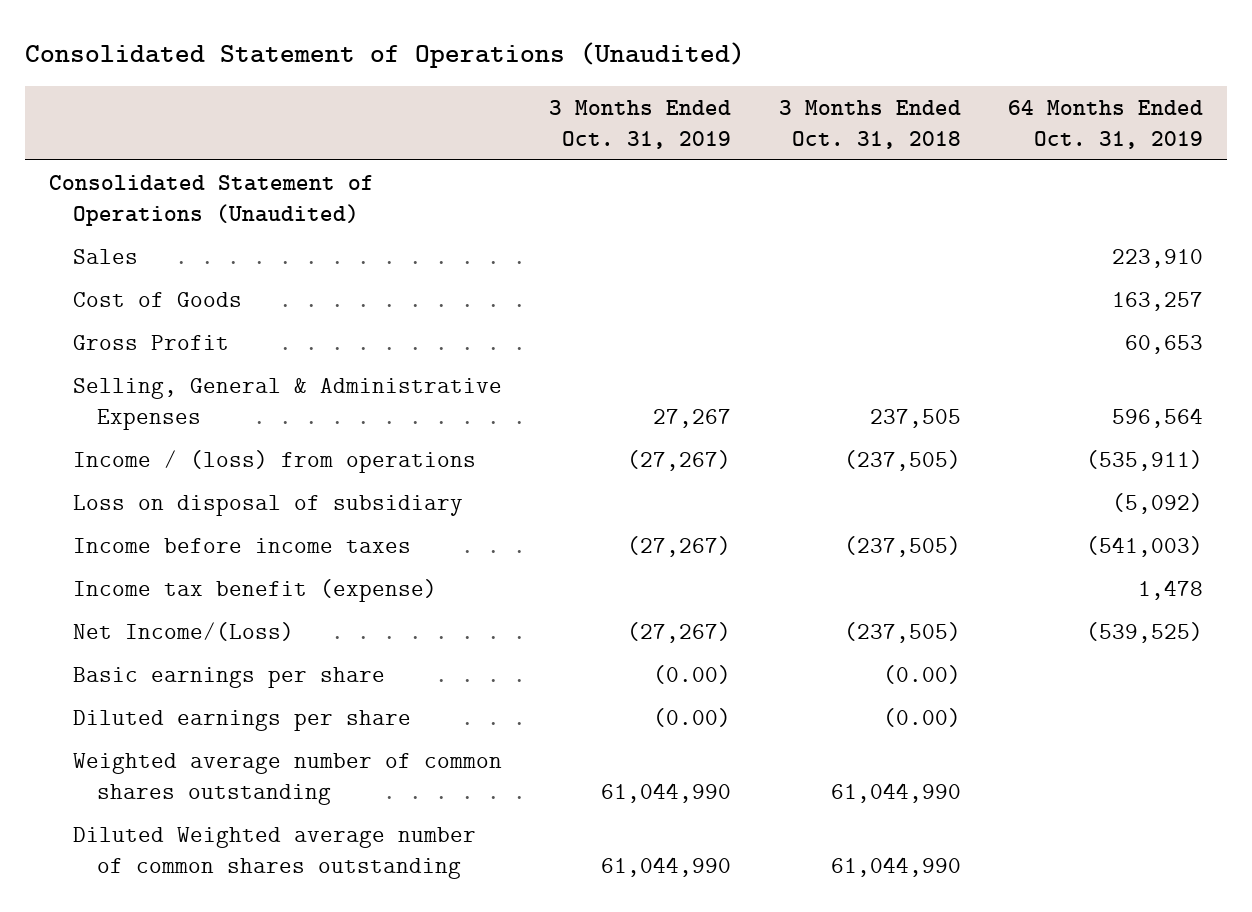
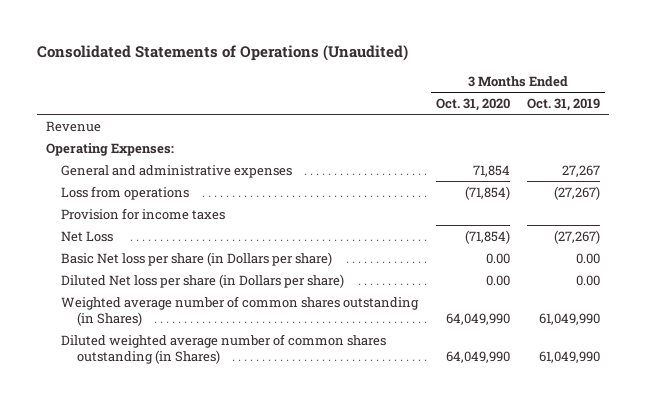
[24,41,745,68] Consolidated Statement of Operations (Unaudited) -> [36,45,408,62] Consolidated Statements of Operations (Unaudited)
[778,99,961,149] 3 Months Ended Oct. 31, 2018 -> none
[1008,99,1204,149] 64 Months Ended Oct. 31, 2019 -> none
none -> [435,98,510,112] Oct. 31, 2020
[48,174,374,226] Consolidated Statement of Operations (Unaudited) -> none
[72,291,242,307] Cost of Goods -> none
[72,334,229,350] Gross Profit -> none
[72,494,463,516] Loss on disposal of subsidiary -> none
[72,537,411,553] Income before income taxes -> none
[72,248,138,264] Sales -> [45,120,101,132] Revenue
none -> [45,142,174,156] Operating Expenses:
[72,377,502,430] Selling, General & Administrative Expenses -> [61,164,293,178] General and administrative expenses
[72,449,476,473] Income / (loss) from operations -> [61,185,190,200] Loss from operations
[72,578,437,602] Income tax benefit (expense) -> [61,207,226,220] Provision for income taxes
[72,621,294,641] Net Income/(Loss) -> [61,230,114,242] Net Loss
[72,666,385,688] Basic earnings per share -> [61,251,333,266] Basic Net loss per share (in Dollars per share)
[653,664,732,684] (0.00) -> [576,252,601,264] 0.00
[72,709,411,731] Diluted earnings per share -> [61,273,345,288] Diluted Net loss per share (in Dollars per share)
[653,707,732,727] (0.00) -> [576,274,601,286] 0.00
[72,752,502,805] Weighted average number of common shares outstanding -> [61,295,420,326] Weighted average number of common shares outstanding (in Shares)
[601,782,732,803] 61,044,990 -> [539,312,601,325] 61,049,990
[72,826,476,879] Diluted Weighted average number of common shares outstanding -> [61,333,387,364] Diluted weighted average number of common shares outstanding (in Shares)
[601,856,732,877] 61,044,990 -> [539,350,601,363] 61,049,990

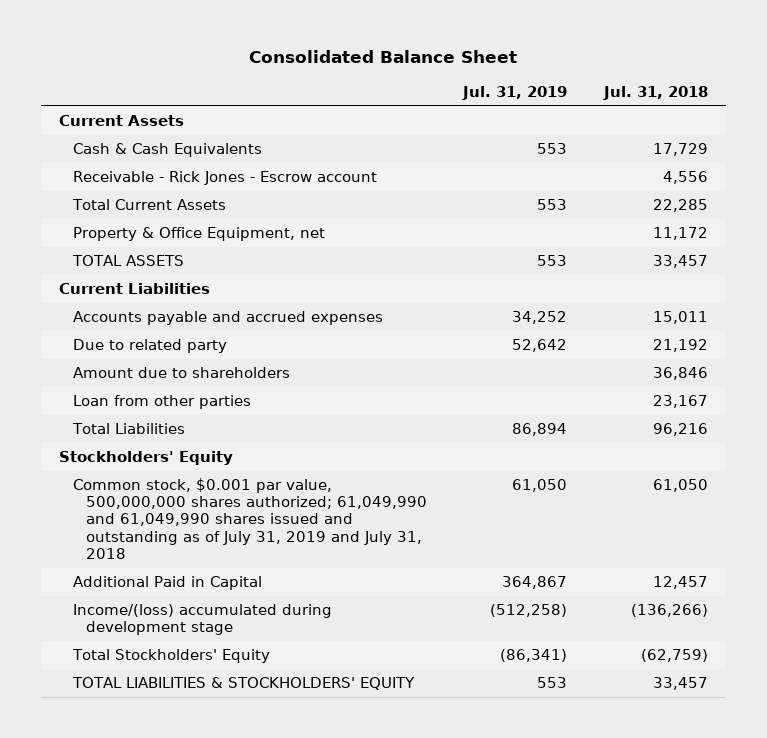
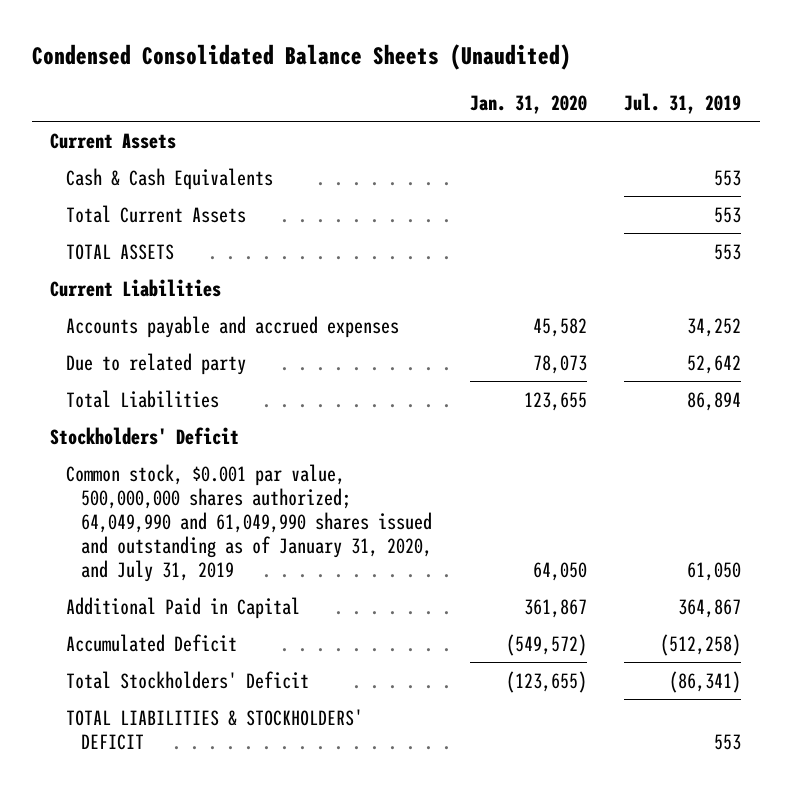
[249,50,518,64] Consolidated Balance Sheet -> [31,43,571,70] Condensed Consolidated Balance Sheets (Unaudited)
[602,85,708,100] Jul. 31, 2018 -> none
none -> [469,95,587,115] Jan. 31, 2020
[72,171,377,186] Receivable - Rick Jones - Escrow account -> none
[72,227,325,242] Property & Office Equipment, net -> none
[72,367,290,379] Amount due to shareholders -> none
[72,395,251,410] Loan from other parties -> none
[59,451,234,466] Stockholders' Equity -> [50,426,240,445] Stockholders' Deficit
[72,478,428,559] Common stock, $0.001 par value, 500,000,000 shares authorized; 61,049,990 and 61,049,990 shares issued and outstanding as of July 31, 2019 and July 31, 2018 -> [65,463,433,582] Common stock, $0.001 par value, 500,000,000 shares authorized; 64,049,990 and 61,049,990 shares issued and outstanding as of January 31, 2020, and July 31, 2019
[72,604,332,636] Income/(loss) accumulated during development stage -> [65,633,237,652] Accumulated Deficit
[71,649,270,664] Total Stockholders' Equity -> [65,670,309,689] Total Stockholders' Deficit
[71,677,415,691] TOTAL LIABILITIES & STOCKHOLDERS' EQUITY -> [65,708,363,750] TOTAL LIABILITIES & STOCKHOLDERS' DEFICIT

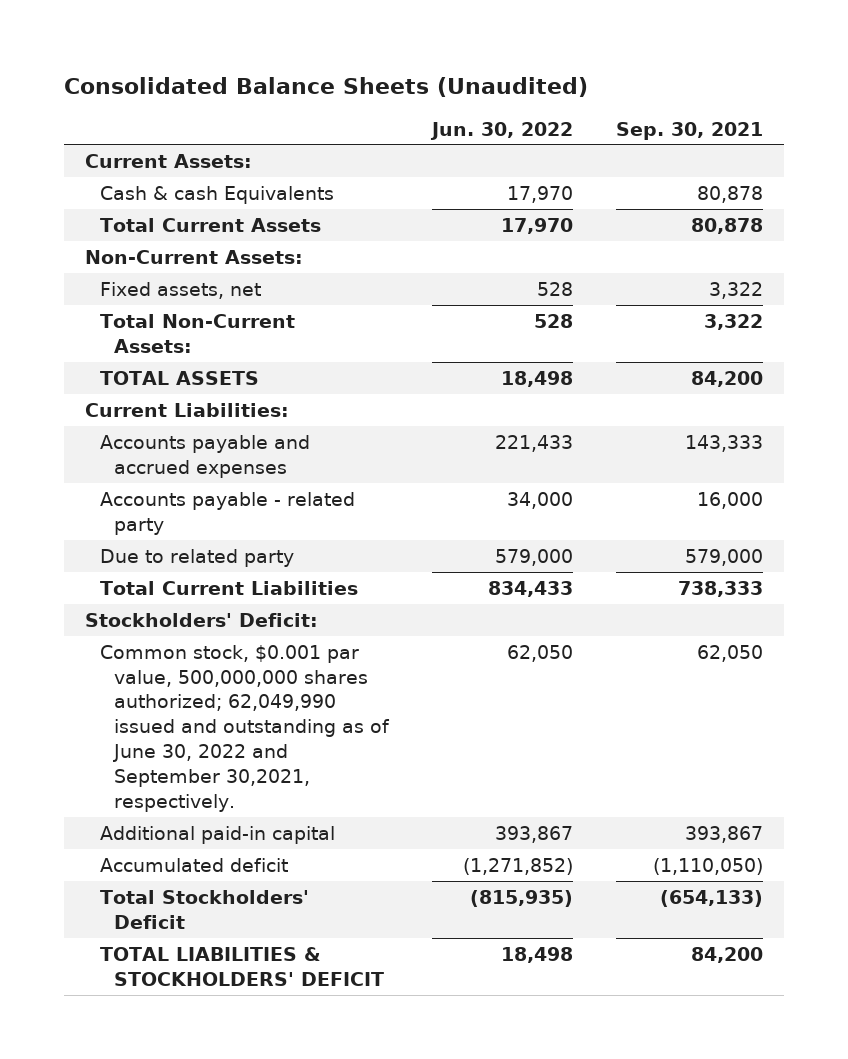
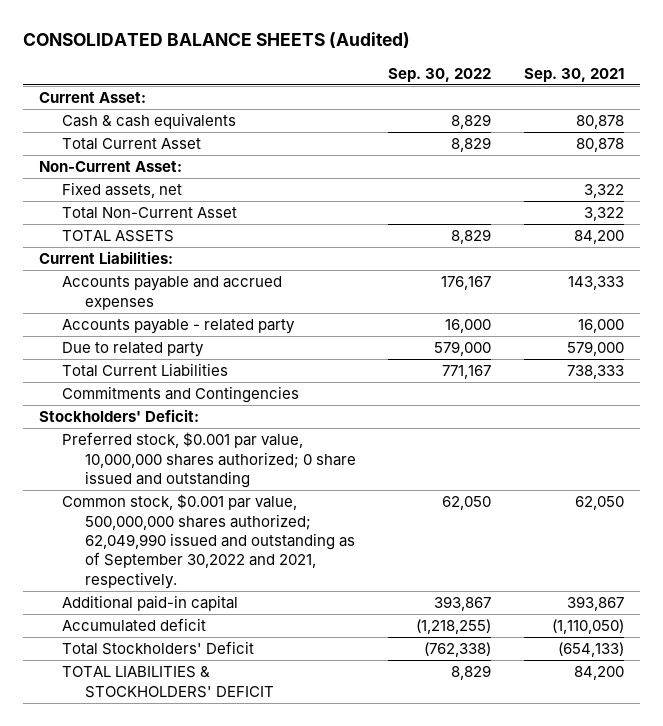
[63,76,588,97] Consolidated Balance Sheets (Unaudited) -> [22,32,410,49] CONSOLIDATED BALANCE SHEETS (Audited)
[429,121,573,140] Jun. 30, 2022 -> none
none -> [388,67,492,82] Sep. 30, 2022
[85,153,253,168] Current Assets: -> [38,92,146,104] Current Asset:
[99,185,334,204] Cash & cash Equivalents -> [61,113,236,130] Cash & cash equivalents
[99,217,321,232] Total Current Assets -> [61,138,201,151] Total Current Asset
[85,249,304,264] Non-Current Assets: -> [38,161,182,173] Non-Current Asset:
[99,313,295,353] Total Non-Current Assets: -> [61,207,237,220] Total Non-Current Asset
none -> [61,386,299,404] Commitments and Contingencies
none -> [61,432,356,488] Preferred stock, $0.001 par value, 10,000,000 shares authorized; 0 share issued and outstanding
[99,644,391,812] Common stock, $0.001 par value, 500,000,000 shares authorized; 62,049,990 issued and outstanding as of June 30, 2022 and September 30,2021, respectively. -> [61,494,355,589] Common stock, $0.001 par value, 500,000,000 shares authorized; 62,049,990 issued and outstanding as of September 30,2022 and 2021, respectively.

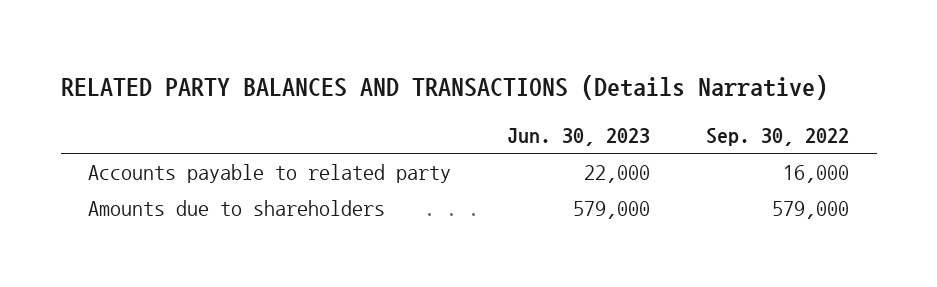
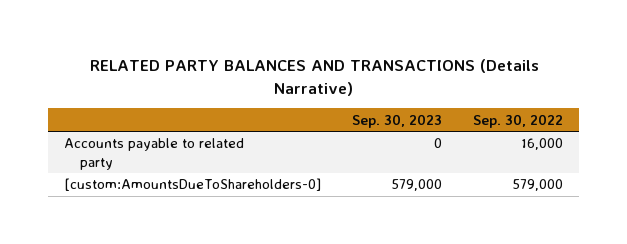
[507,128,651,147] Jun. 30, 2023 -> none
none -> [352,113,443,128] Sep. 30, 2023
[88,200,386,217] Amounts due to shareholders -> [63,178,321,192] [custom:AmountsDueToShareholders-0]

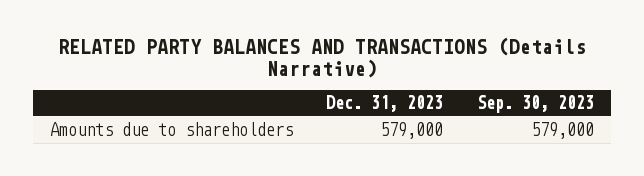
[473,113,564,128] Sep. 30, 2022 -> none
none -> [326,95,444,113] Dec. 31, 2023
[63,138,244,170] Accounts payable to related party -> none
[63,178,321,192] [custom:AmountsDueToShareholders-0] -> [49,122,293,137] Amounts due to shareholders

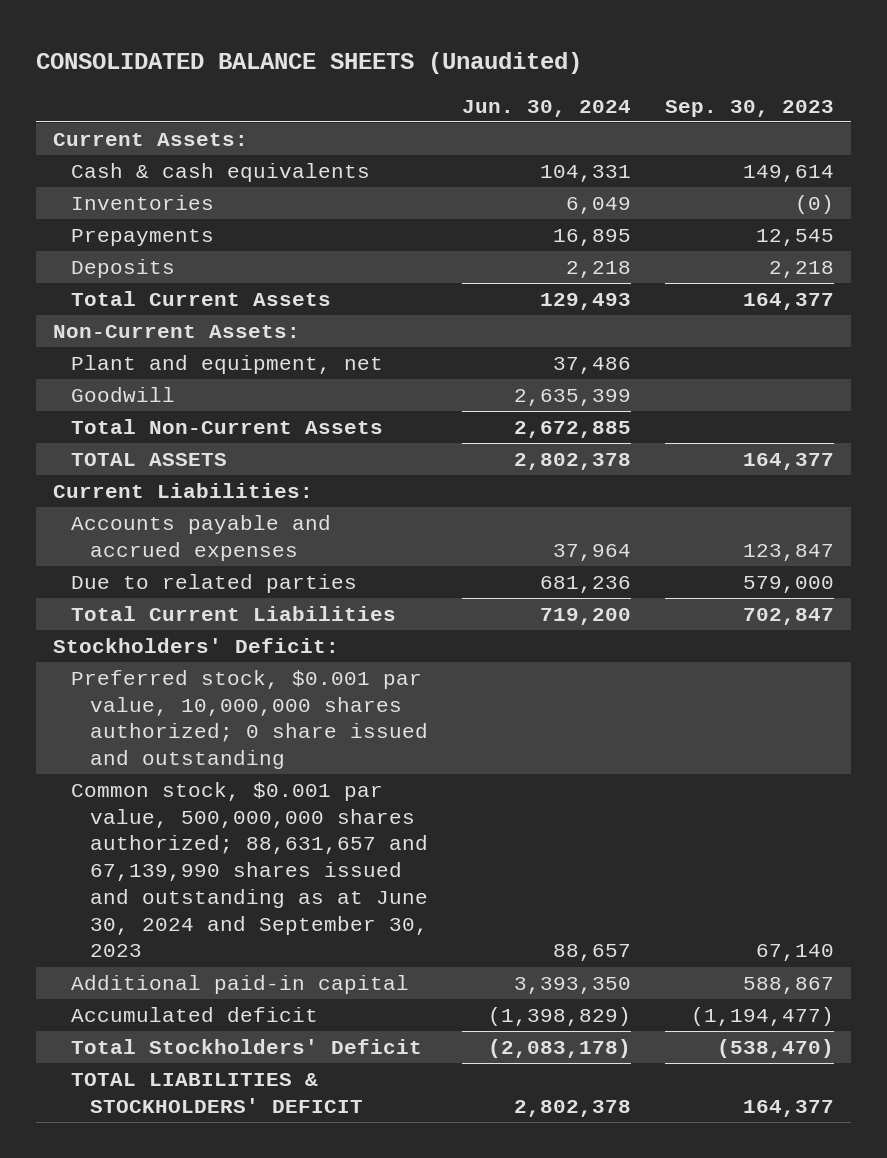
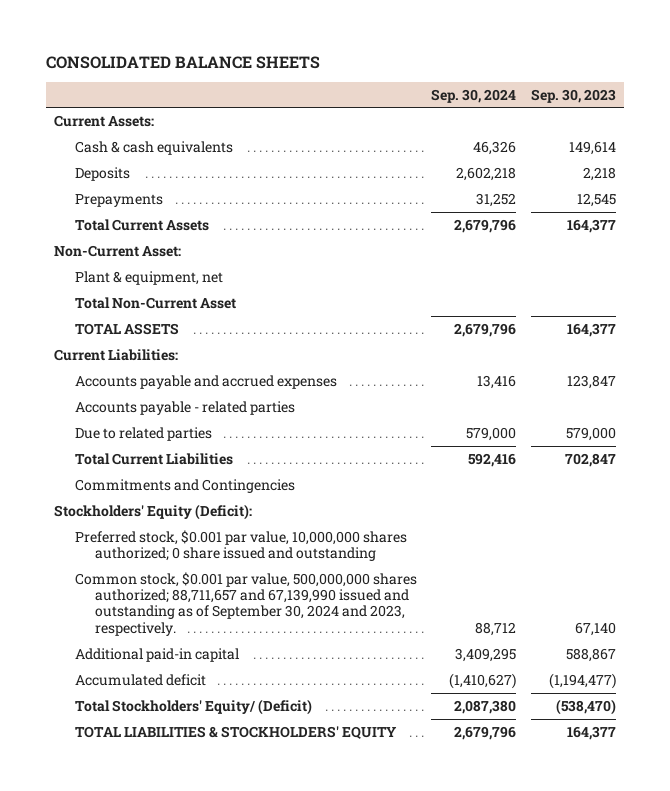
[35,51,582,74] CONSOLIDATED BALANCE SHEETS (Unaudited) -> [46,56,321,70] CONSOLIDATED BALANCE SHEETS
[461,99,631,117] Jun. 30, 2024 -> none
none -> [431,88,517,103] Sep. 30, 2024
[71,194,215,210] Inventories -> none
[71,228,215,246] Prepayments -> [74,193,163,207] Prepayments
[71,386,176,402] Goodwill -> none
[52,324,300,338] Non-Current Assets: -> [53,244,181,257] Non-Current Asset:
[71,354,384,374] Plant and equipment, net -> [74,270,223,285] Plant & equipment, net
[71,418,384,434] Total Non-Current Assets -> [74,296,236,309] Total Non-Current Asset
none -> [74,400,295,415] Accounts payable - related parties
none -> [74,478,295,493] Commitments and Contingencies
[52,637,339,653] Stockholders' Deficit: -> [53,503,252,520] Stockholders' Equity (Deficit):
[71,781,428,958] Common stock, $0.001 par value, 500,000,000 shares authorized; 88,631,657 and 67,139,990 shares issued and outstanding as at June 30, 2024 and September 30, 2023 -> [74,571,417,636] Common stock, $0.001 par value, 500,000,000 shares authorized; 88,711,657 and 67,139,990 issued and outstanding as of September 30, 2024 and 2023, respectively.
[71,1038,423,1054] Total Stockholders' Deficit -> [74,698,312,715] Total Stockholders' Equity/ (Deficit)
[71,1072,363,1113] TOTAL LIABILITIES & STOCKHOLDERS' DEFICIT -> [74,725,397,739] TOTAL LIABILITIES & STOCKHOLDERS' EQUITY

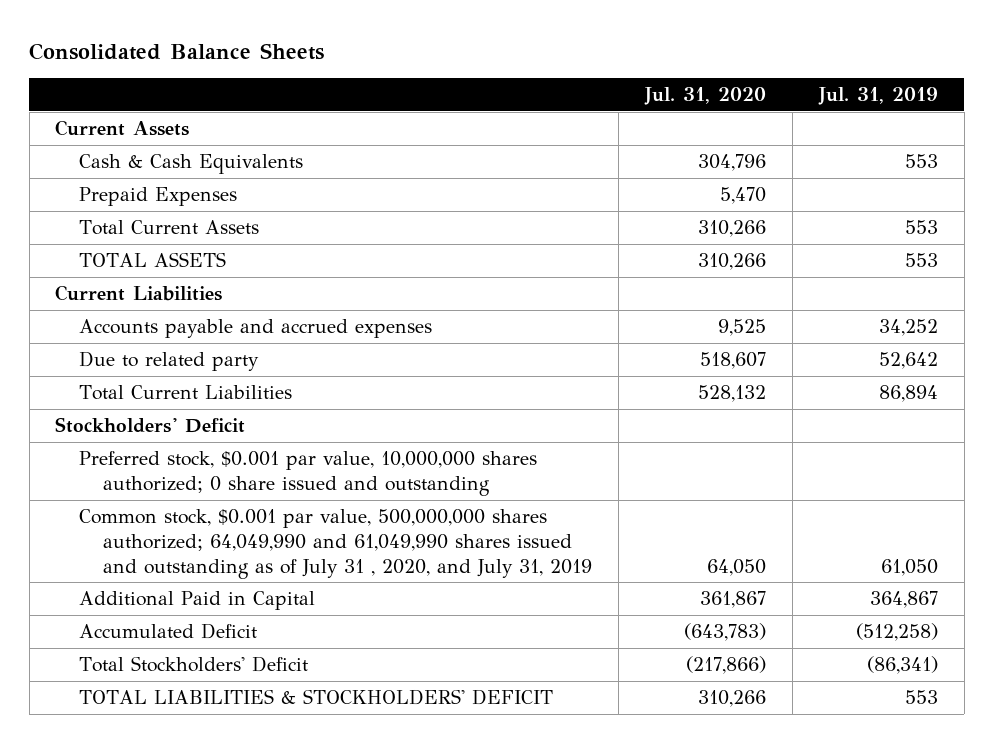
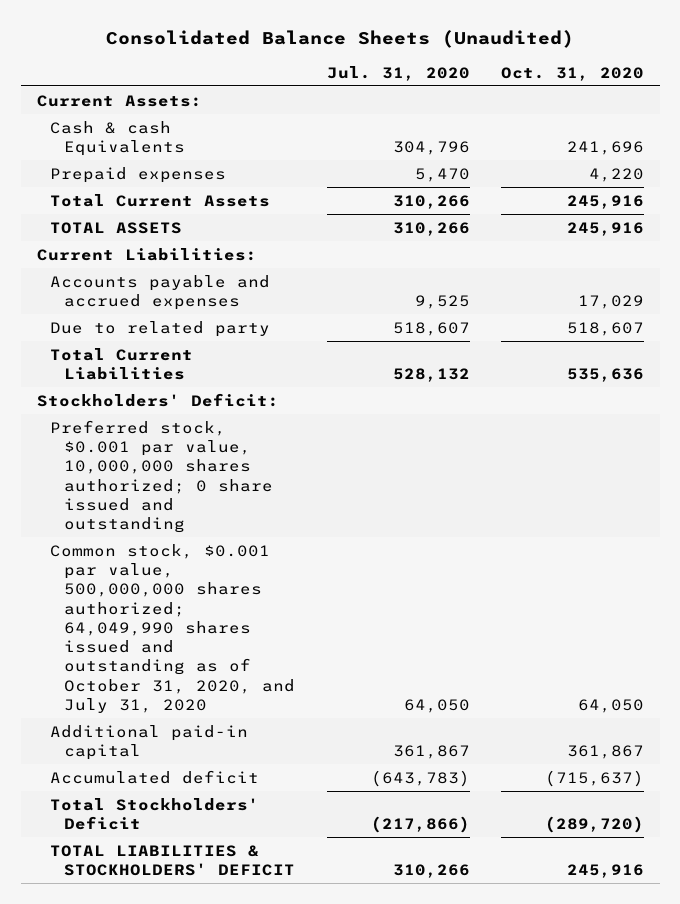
[29,43,325,61] Consolidated Balance Sheets -> [106,30,575,49] Consolidated Balance Sheets (Unaudited)
[817,87,938,106] Jul. 31, 2019 -> none
none -> [500,66,644,81] Oct. 31, 2020
[55,119,190,136] Current Assets -> [36,94,202,107] Current Assets:
[79,153,304,174] Cash & Cash Equivalents -> [50,120,186,157] Cash & cash Equivalents
[79,186,238,206] Prepaid Expenses -> [50,166,227,183] Prepaid expenses
[55,284,223,301] Current Liabilities -> [36,247,257,261] Current Liabilities:
[55,416,246,433] Stockholders' Deficit -> [36,392,279,407] Stockholders' Deficit:
[79,508,593,579] Common stock, $0.001 par value, 500,000,000 shares authorized; 64,049,990 and 61,049,990 shares issued and outstanding as of July 31 , 2020, and July 31, 2019 -> [50,543,296,713] Common stock, $0.001 par value, 500,000,000 shares authorized; 64,049,990 shares issued and outstanding as of October 31, 2020, and July 31, 2020
[79,590,316,610] Additional Paid in Capital -> [50,724,249,761] Additional paid-in capital
[79,622,258,639] Accumulated Deficit -> [50,769,260,784] Accumulated deficit

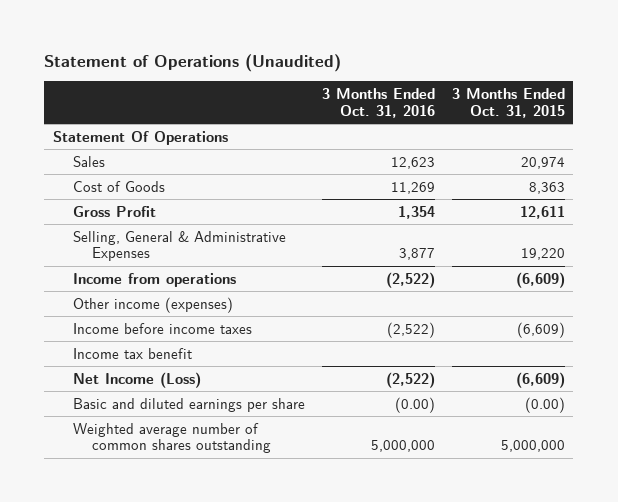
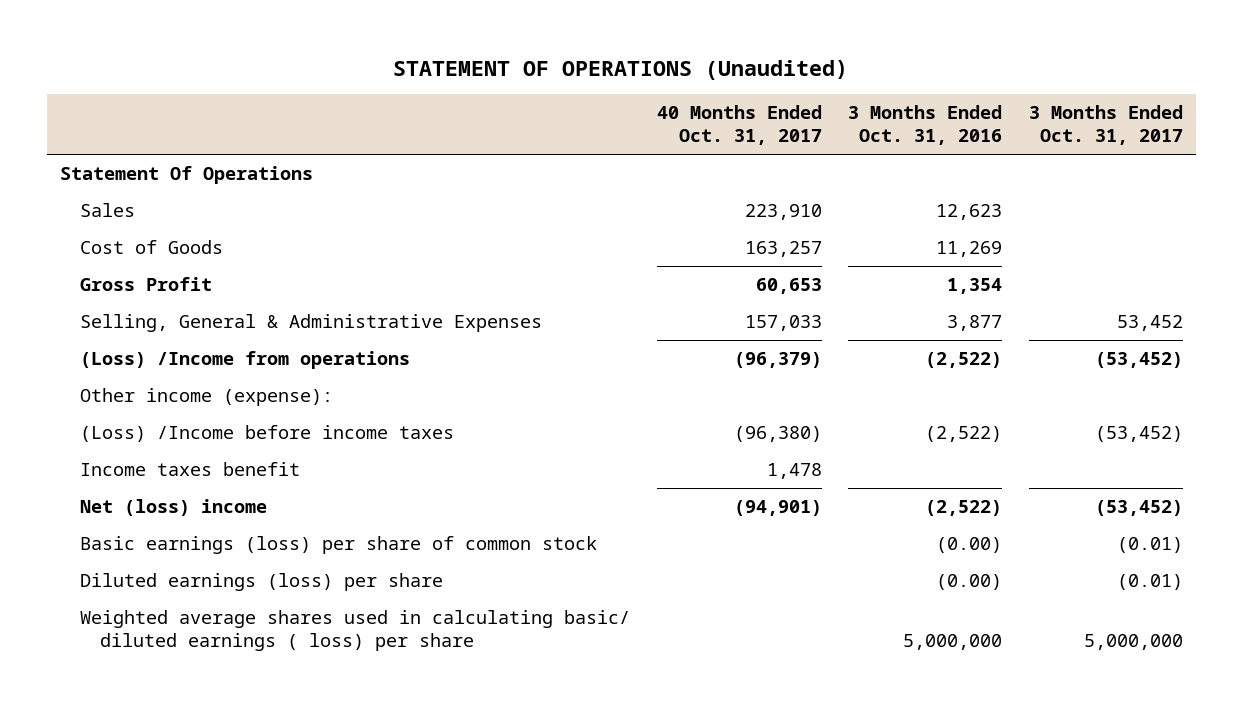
[44,53,342,72] Statement of Operations (Unaudited) -> [393,59,849,80] STATEMENT OF OPERATIONS (Unaudited)
[451,87,565,118] 3 Months Ended Oct. 31, 2015 -> none
none -> [656,105,822,146] 40 Months Ended Oct. 31, 2017
none -> [1028,105,1183,146] 3 Months Ended Oct. 31, 2017
[72,272,236,287] Income from operations -> [79,351,410,370] (Loss) /Income from operations
[72,296,233,313] Other income (expenses) -> [79,388,333,407] Other income (expense):
[72,322,252,334] Income before income taxes -> [79,425,454,443] (Loss) /Income before income taxes
[72,347,192,359] Income tax benefit -> [79,462,300,477] Income taxes benefit
[72,371,201,388] Net Income (Loss) -> [79,499,267,517] Net (loss) income
none -> [79,536,597,555] Basic earnings (loss) per share of common stock
[72,397,305,412] Basic and diluted earnings per share -> [79,573,443,592] Diluted earnings (loss) per share
[72,422,272,454] Weighted average number of common shares outstanding -> [79,610,630,652] Weighted average shares used in calculating basic/ diluted earnings ( loss) per share

